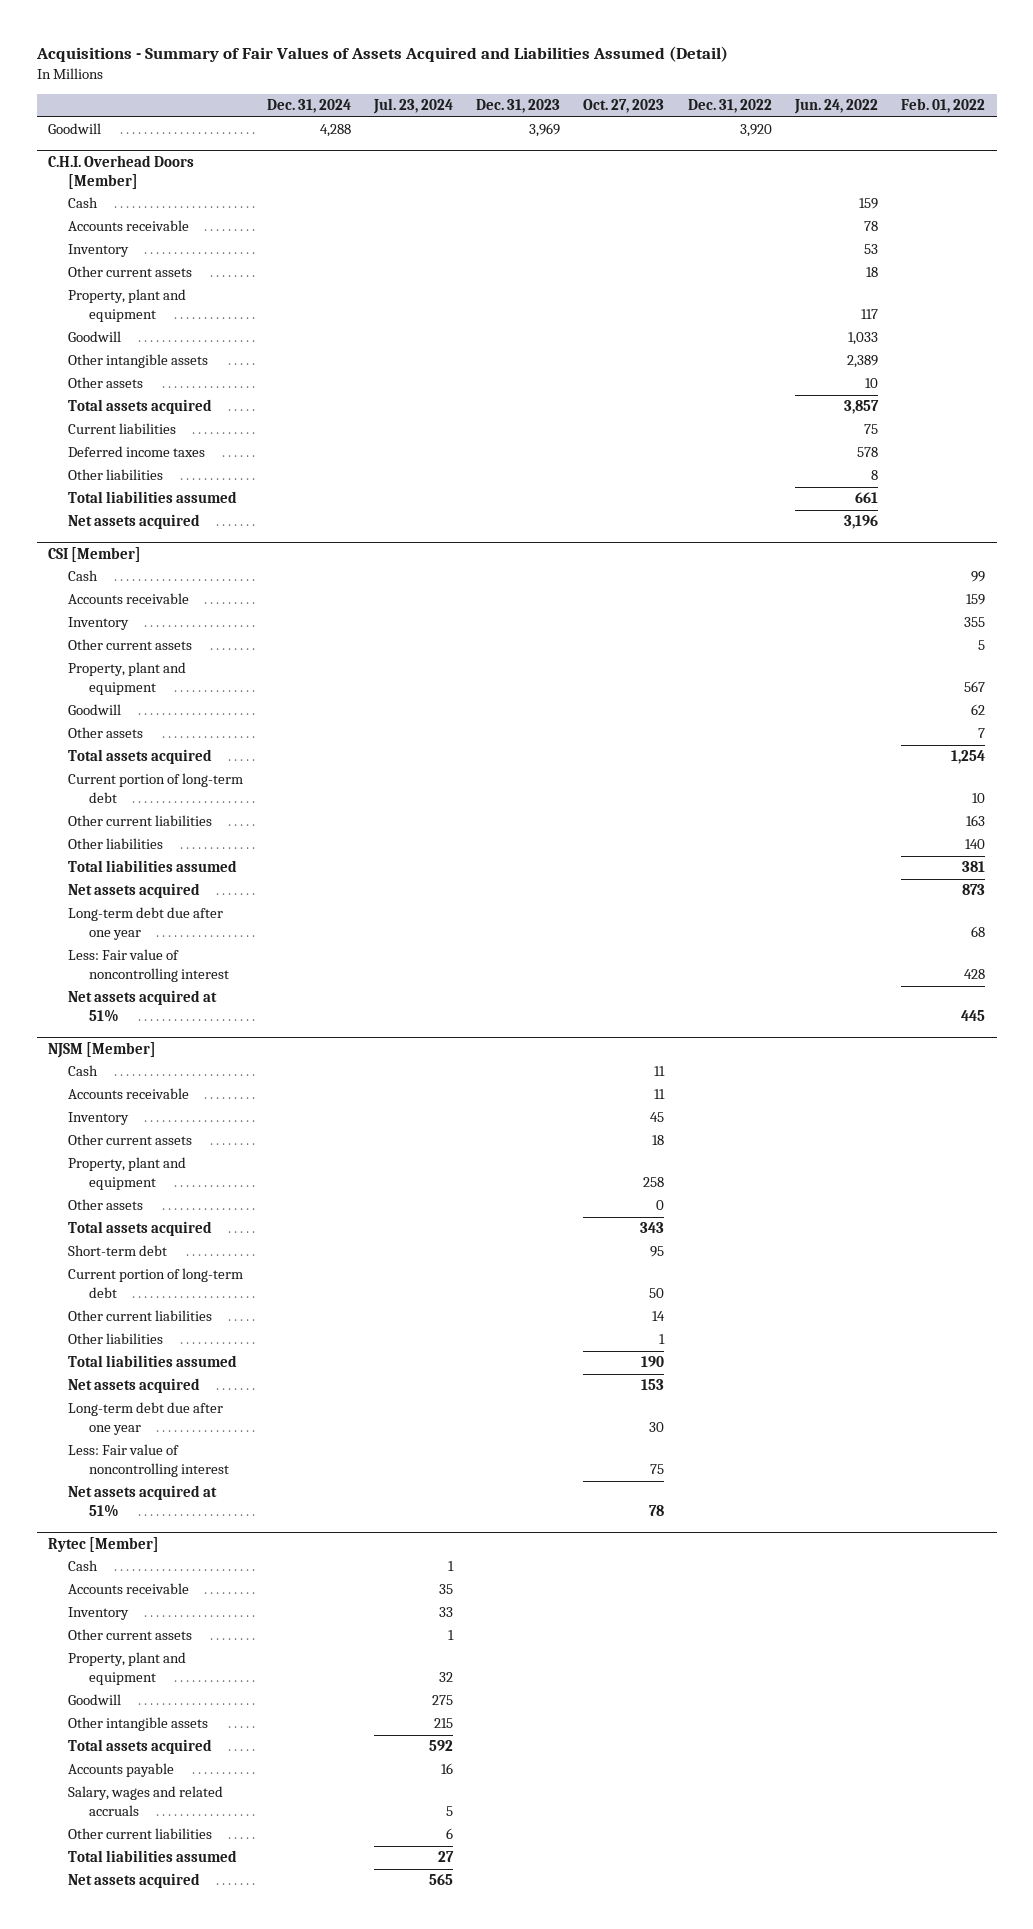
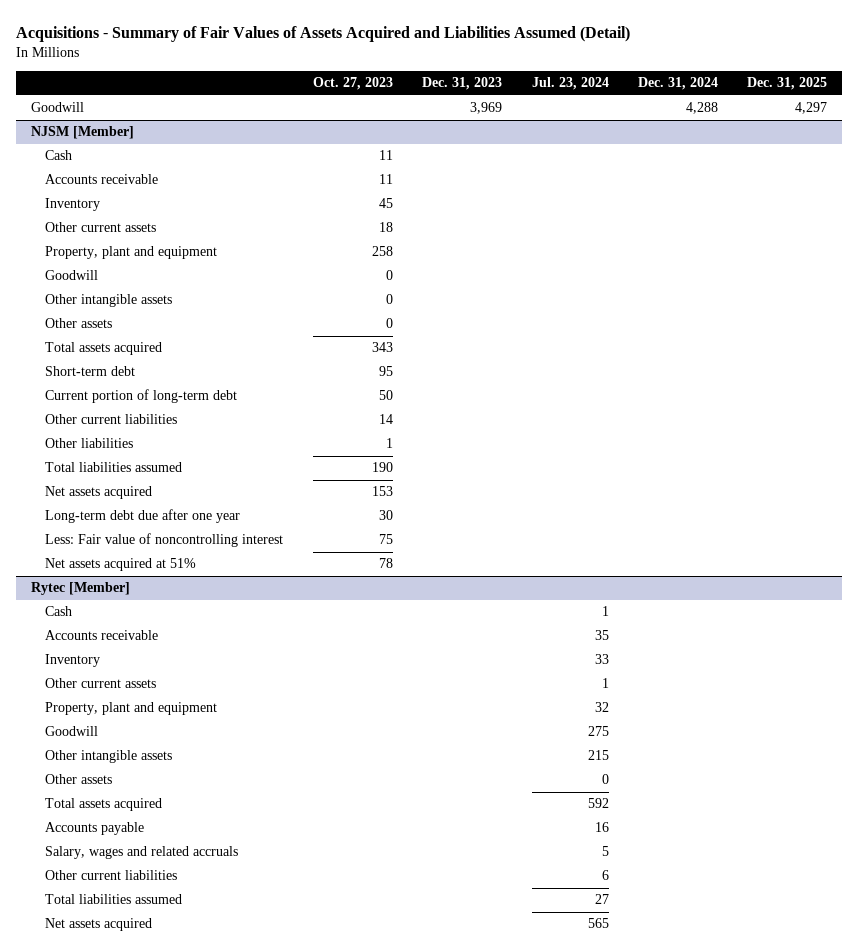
[687,99,772,114] Dec. 31, 2022 -> none
[793,99,878,115] Jun. 24, 2022 -> none
[900,98,985,114] Feb. 01, 2022 -> none
none -> [747,77,828,91] Dec. 31, 2025
[48,154,195,189] C.H.I. Overhead Doors [Member] -> none
[68,197,99,209] Cash -> none
[68,220,190,232] Accounts receivable -> none
[68,244,130,258] Inventory -> none
[68,266,193,278] Other current assets -> none
[68,289,187,323] Property, plant and equipment -> none
[68,331,122,343] Goodwill -> none
[68,354,209,369] Other intangible assets -> none
[68,377,144,389] Other assets -> none
[68,399,213,415] Total assets acquired -> none
[68,423,177,435] Current liabilities -> none
[68,446,206,458] Deferred income taxes -> none
[68,469,164,481] Other liabilities -> none
[68,491,238,504] Total liabilities assumed -> none
[68,514,201,530] Net assets acquired -> none
[48,546,142,562] CSI [Member] -> none
[68,570,99,582] Cash -> none
[68,593,190,605] Accounts receivable -> none
[68,617,130,631] Inventory -> none
[68,639,193,651] Other current assets -> none
[68,662,187,696] Property, plant and equipment -> none
[68,704,122,716] Goodwill -> none
[68,727,144,739] Other assets -> none
[68,749,213,765] Total assets acquired -> none
[68,773,244,804] Current portion of long-term debt -> none
[68,815,213,827] Other current liabilities -> none
[68,838,164,850] Other liabilities -> none
[68,860,238,873] Total liabilities assumed -> none
[68,883,201,899] Net assets acquired -> none
[68,907,224,941] Long-term debt due after one year -> none
[68,949,229,983] Less: Fair value of noncontrolling interest -> none
[68,990,218,1023] Net assets acquired at 51% -> none
none -> [45,270,99,281] Goodwill
none -> [45,294,173,308] Other intangible assets
none -> [45,774,113,785] Other assets

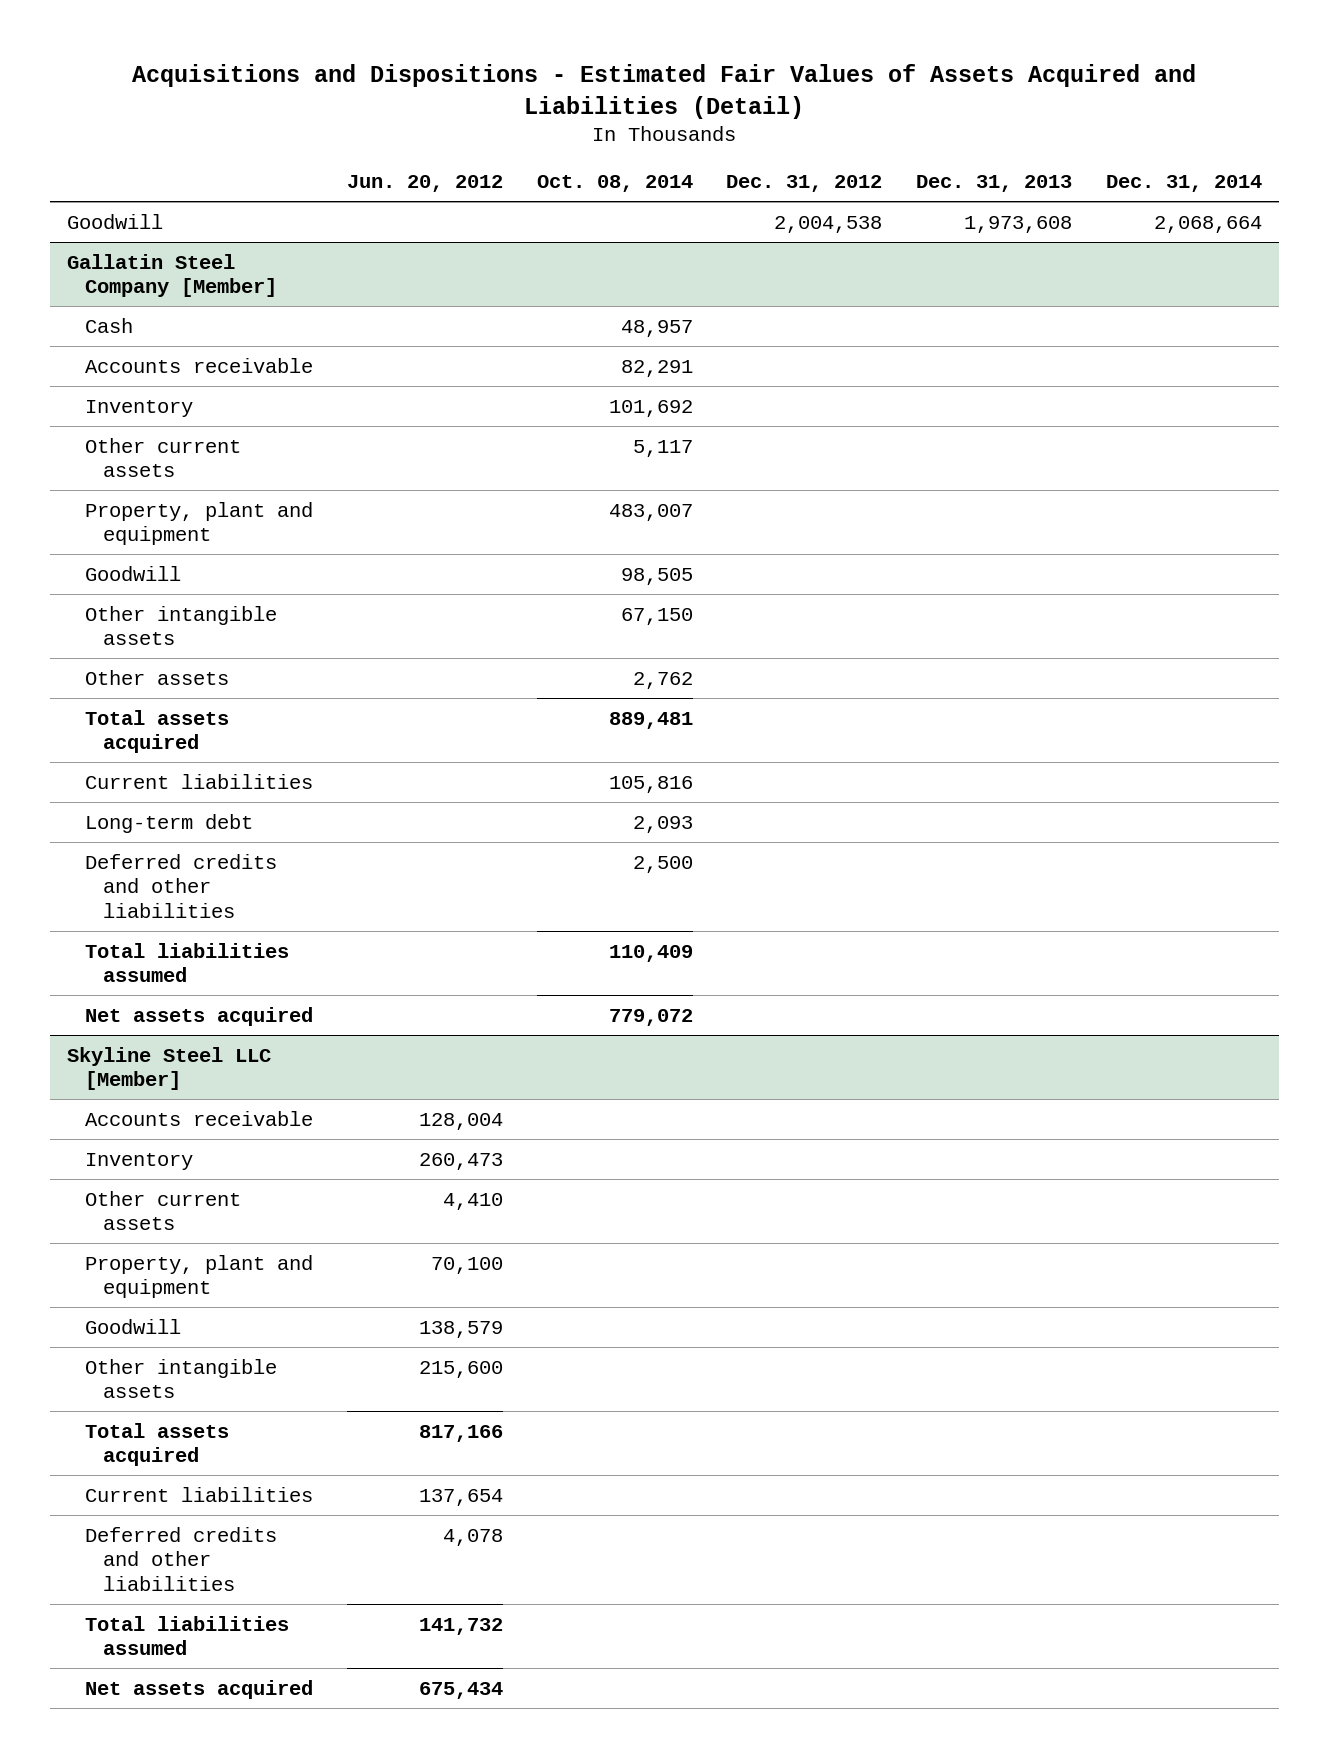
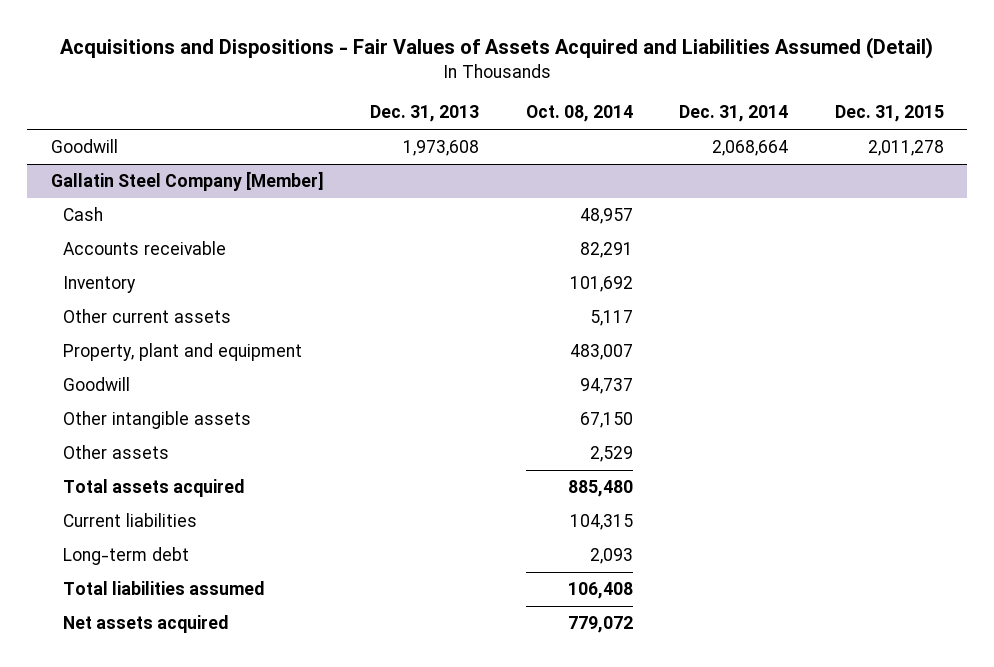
[132,63,1197,119] Acquisitions and Dispositions - Estimated Fair Values of Assets Acquired and Liabilities (Detail) -> [60,37,934,60] Acquisitions and Dispositions - Fair Values of Assets Acquired and Liabilities Assumed (Detail)
[346,175,503,193] Jun. 20, 2012 -> none
[726,175,883,193] Dec. 31, 2012 -> none
none -> [834,105,944,123] Dec. 31, 2015
[620,567,693,585] 98,505 -> [579,378,633,395] 94,737
[632,671,693,689] 2,762 -> [589,446,633,463] 2,529
[608,711,693,729] 889,481 -> [567,480,633,498] 885,480
[608,775,693,793] 105,816 -> [569,514,633,531] 104,315
[85,853,278,918] Deferred credits and other liabilities -> none
[608,944,693,962] 110,409 -> [567,582,633,600] 106,408
[67,1046,272,1091] Skyline Steel LLC [Member] -> none
[85,1110,314,1126] Accounts receivable -> none
[85,1152,194,1170] Inventory -> none
[85,1190,242,1231] Other current assets -> none
[85,1254,314,1299] Property, plant and equipment -> none
[85,1318,182,1334] Goodwill -> none
[85,1358,278,1399] Other intangible assets -> none
[85,1422,230,1467] Total assets acquired -> none
[85,1486,314,1502] Current liabilities -> none
[85,1526,278,1591] Deferred credits and other liabilities -> none
[85,1615,290,1656] Total liabilities assumed -> none
[85,1679,314,1699] Net assets acquired -> none

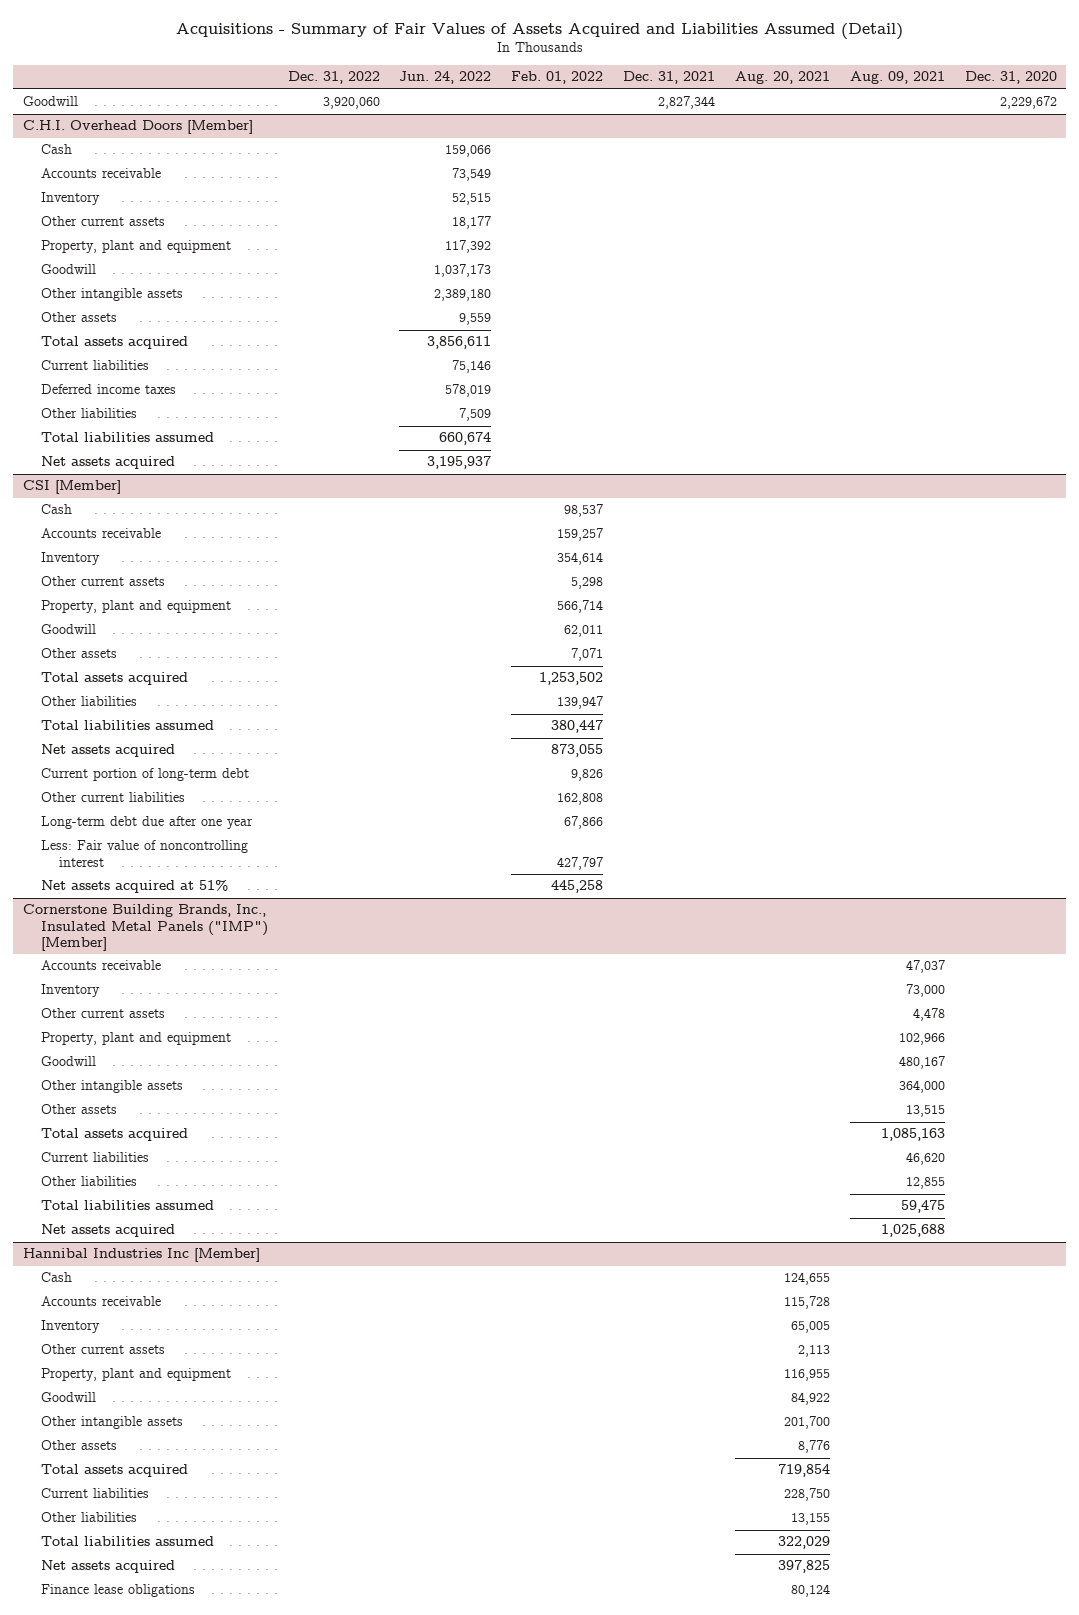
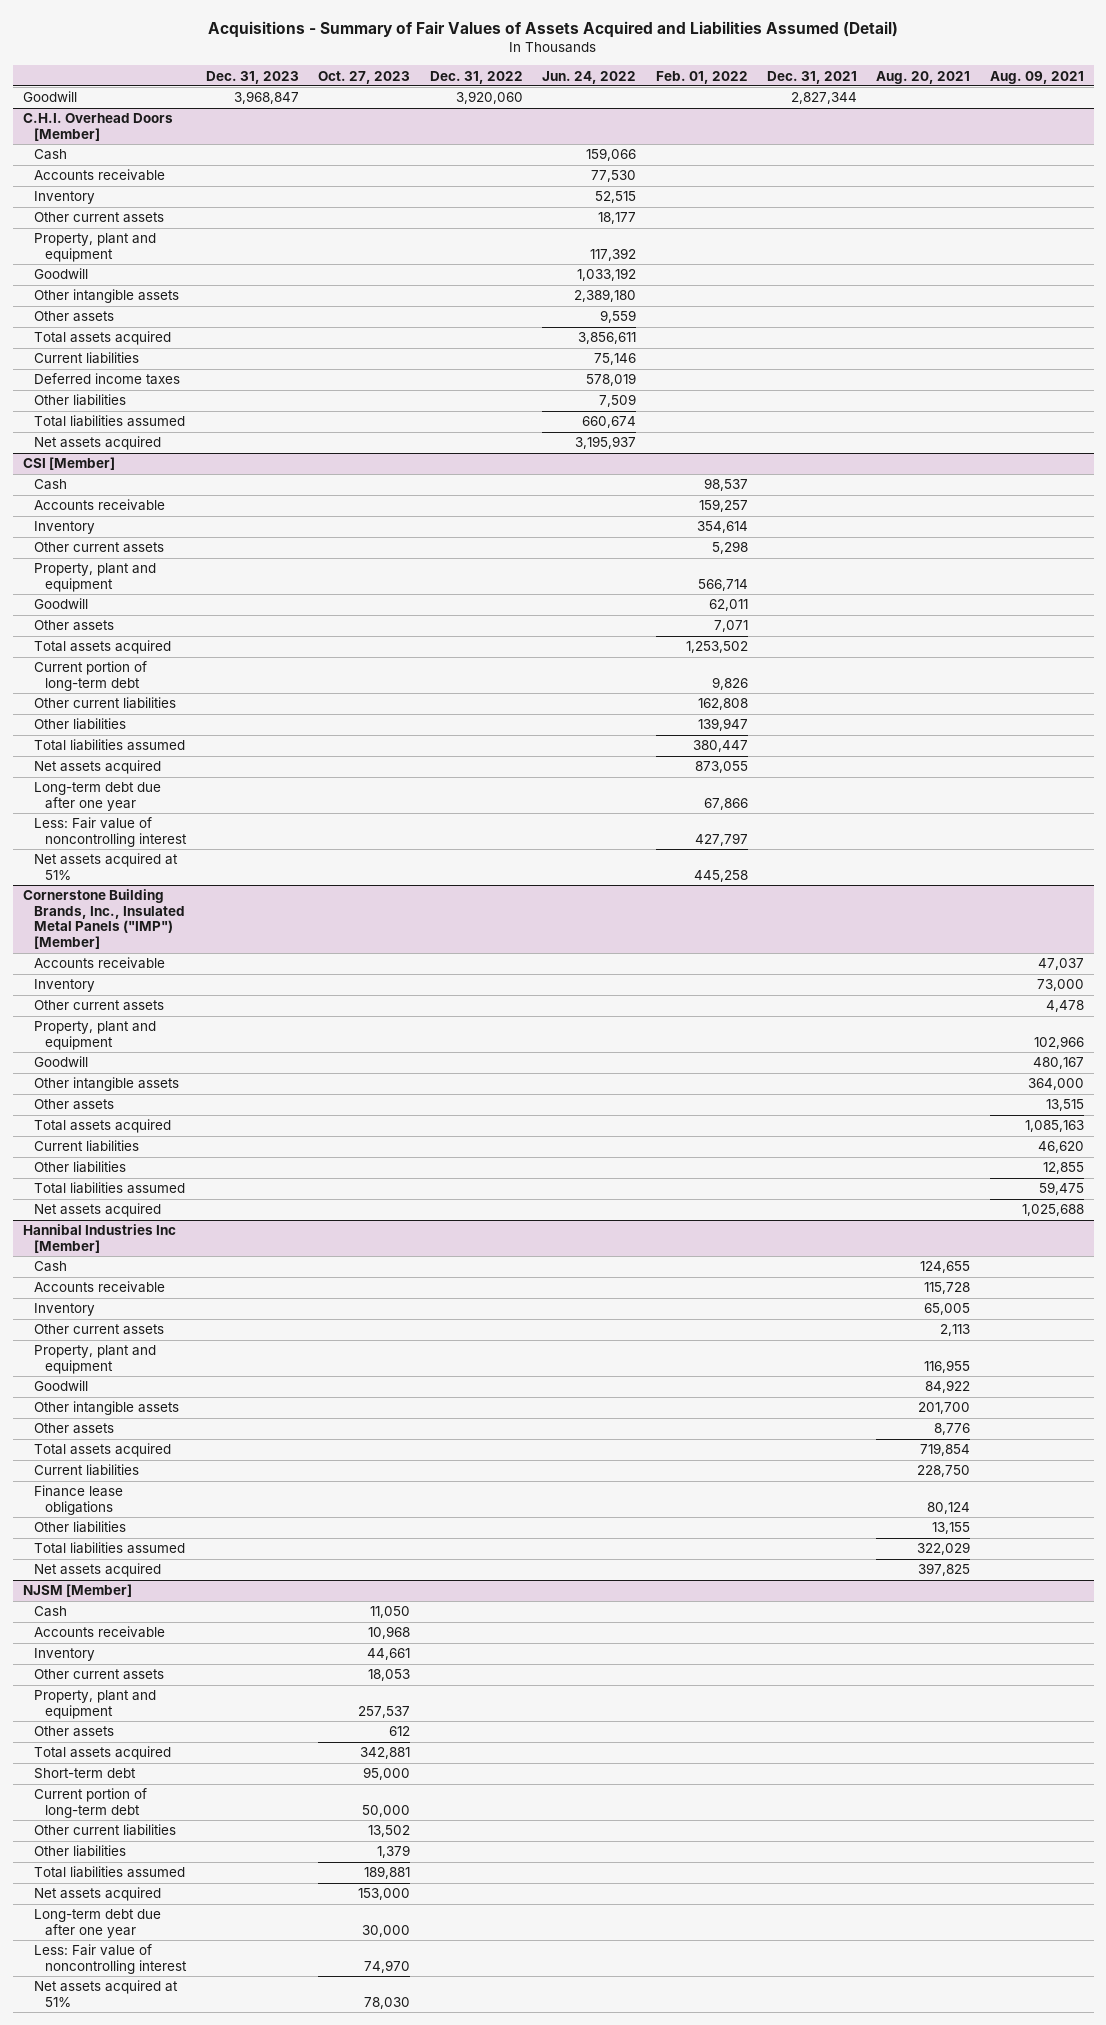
[964,71,1057,85] Dec. 31, 2020 -> none
none -> [205,70,299,84] Dec. 31, 2023
none -> [318,70,411,84] Oct. 27, 2023
[452,168,492,182] 73,549 -> [591,170,637,183] 77,530
[434,264,492,278] 1,037,173 -> [577,268,637,282] 1,033,192
[40,768,249,782] Current portion of long-term debt -> [33,661,147,691] Current portion of long-term debt
[40,792,185,803] Other current liabilities -> [33,697,176,710] Other current liabilities
[40,1584,195,1598] Finance lease obligations -> [33,1485,123,1515] Finance lease obligations
none -> [22,1584,132,1598] NJSM [Member]
none -> [33,1606,67,1618] Cash
none -> [33,1626,165,1639] Accounts receivable
none -> [33,1648,95,1662] Inventory
none -> [33,1669,164,1681] Other current assets
none -> [33,1690,156,1719] Property, plant and equipment
none -> [33,1726,114,1738] Other assets
none -> [33,1746,171,1761] Total assets acquired
none -> [33,1768,136,1780] Short-term debt
none -> [33,1788,147,1818] Current portion of long-term debt
none -> [33,1824,176,1837] Other current liabilities
none -> [33,1845,126,1858] Other liabilities
none -> [33,1866,185,1879] Total liabilities assumed
none -> [33,1887,161,1902] Net assets acquired
none -> [33,1909,161,1938] Long-term debt due after one year
none -> [33,1944,188,1974] Less: Fair value of noncontrolling interest
none -> [33,1980,178,2007] Net assets acquired at 51%

